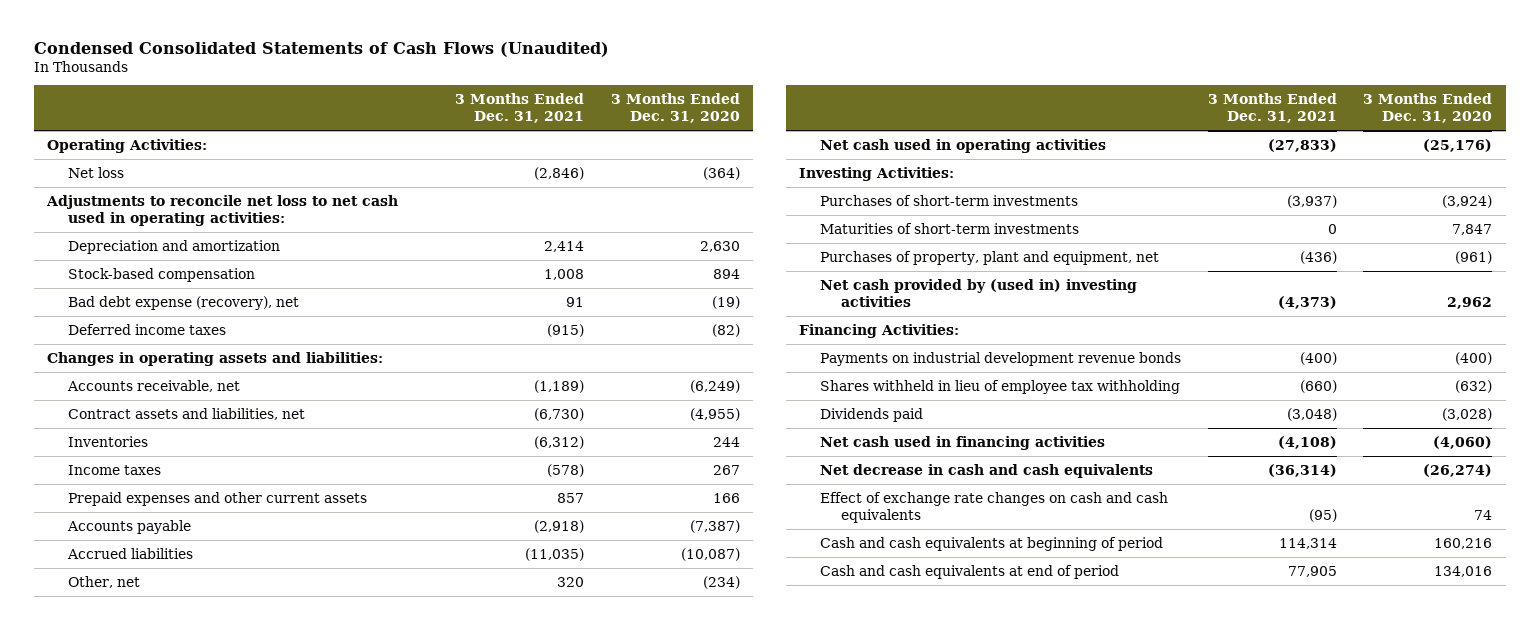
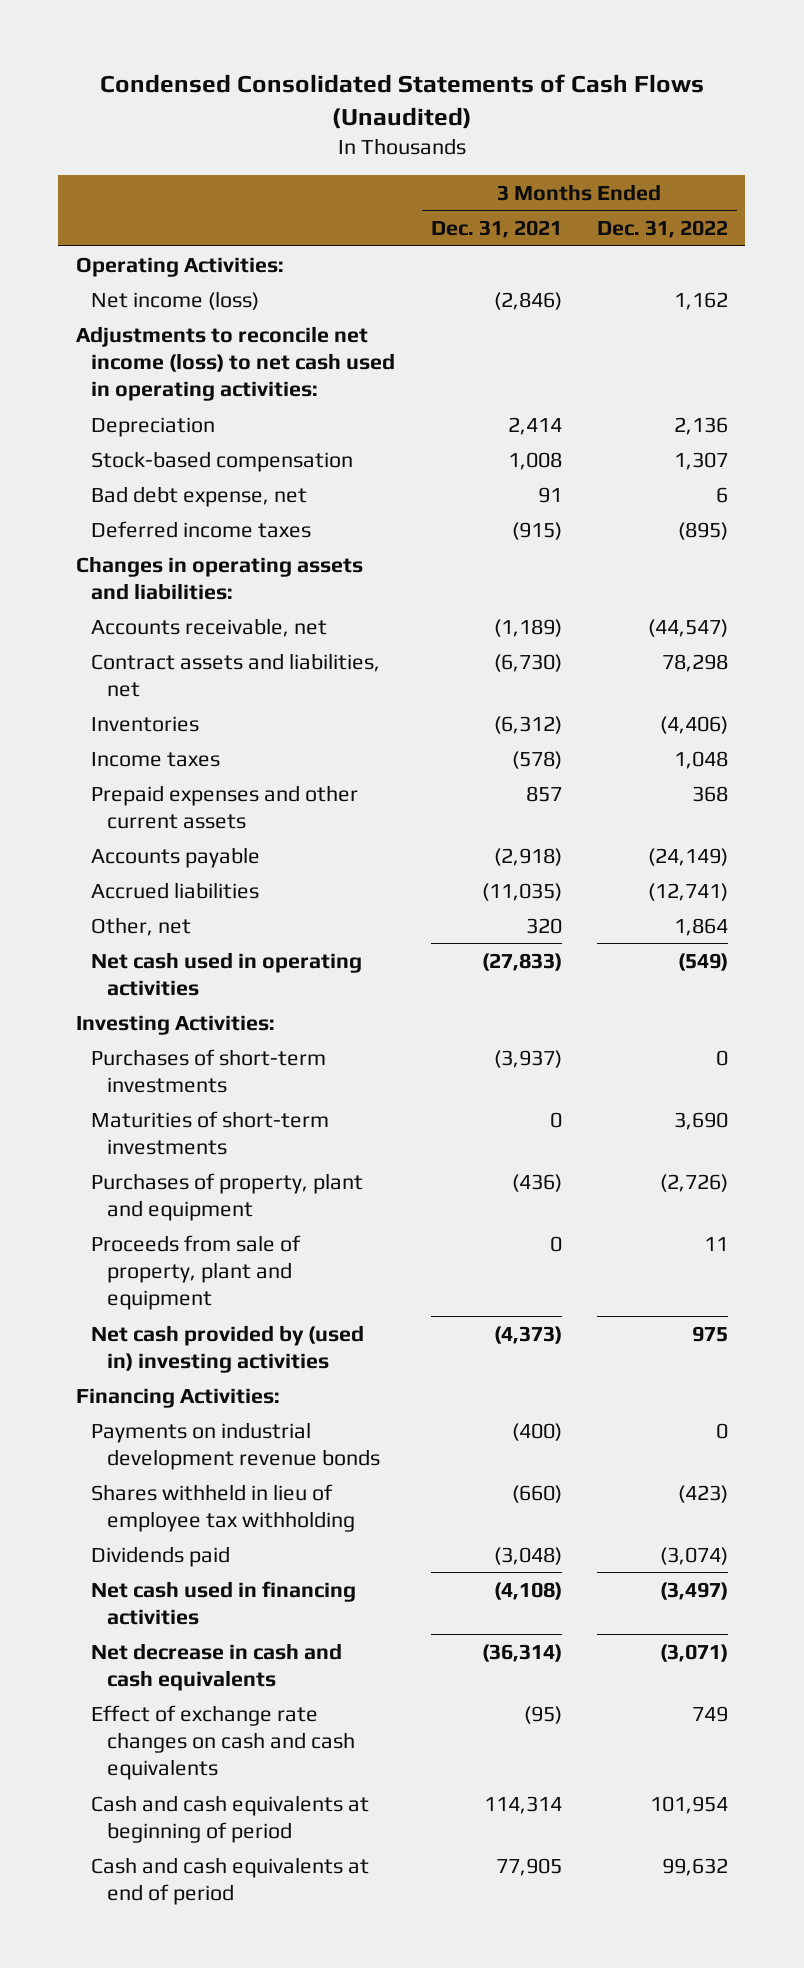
[610,93,740,124] 3 Months Ended Dec. 31, 2020 -> none
none -> [596,220,728,239] Dec. 31, 2022
[67,166,124,178] Net loss -> [91,290,260,310] Net income (loss)
[45,194,398,226] Adjustments to reconcile net loss to net cash used in operating activities: -> [75,325,396,402] Adjustments to reconcile net income (loss) to net cash used in operating activities:
[67,239,280,254] Depreciation and amortization -> [91,416,216,437] Depreciation
[67,295,299,310] Bad debt expense (recovery), net -> [91,485,308,507] Bad debt expense, net
[820,250,1160,265] Purchases of property, plant and equipment, net -> [91,1172,364,1221] Purchases of property, plant and equipment
none -> [91,1234,302,1311] Proceeds from sale of property, plant and equipment

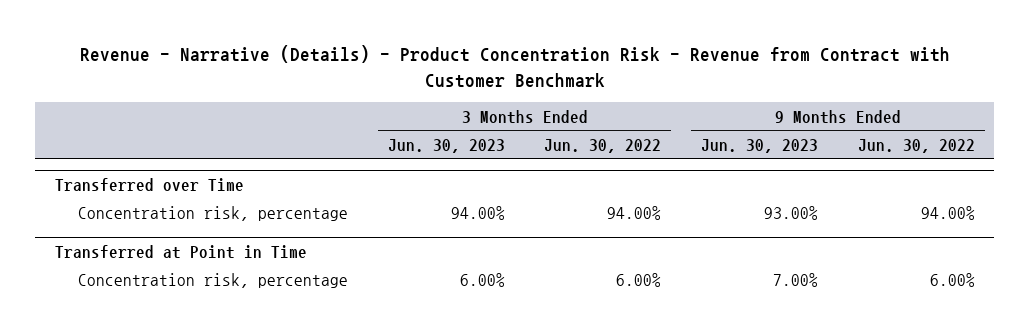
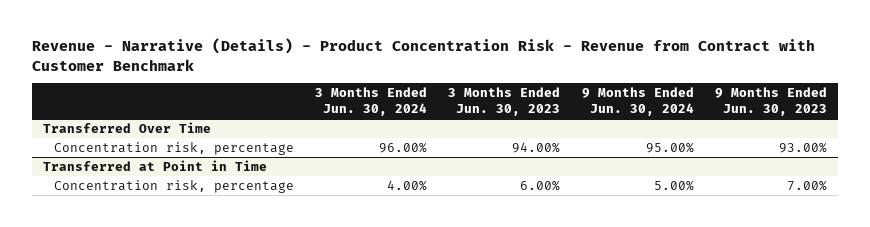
[544,138,662,153] Jun. 30, 2022 -> none
[857,138,975,153] Jun. 30, 2022 -> none
none -> [315,87,428,116] 3 Months Ended Jun. 30, 2024
none -> [581,87,694,116] 9 Months Ended Jun. 30, 2024
[54,177,244,191] Transferred over Time -> [42,121,211,133] Transferred Over Time

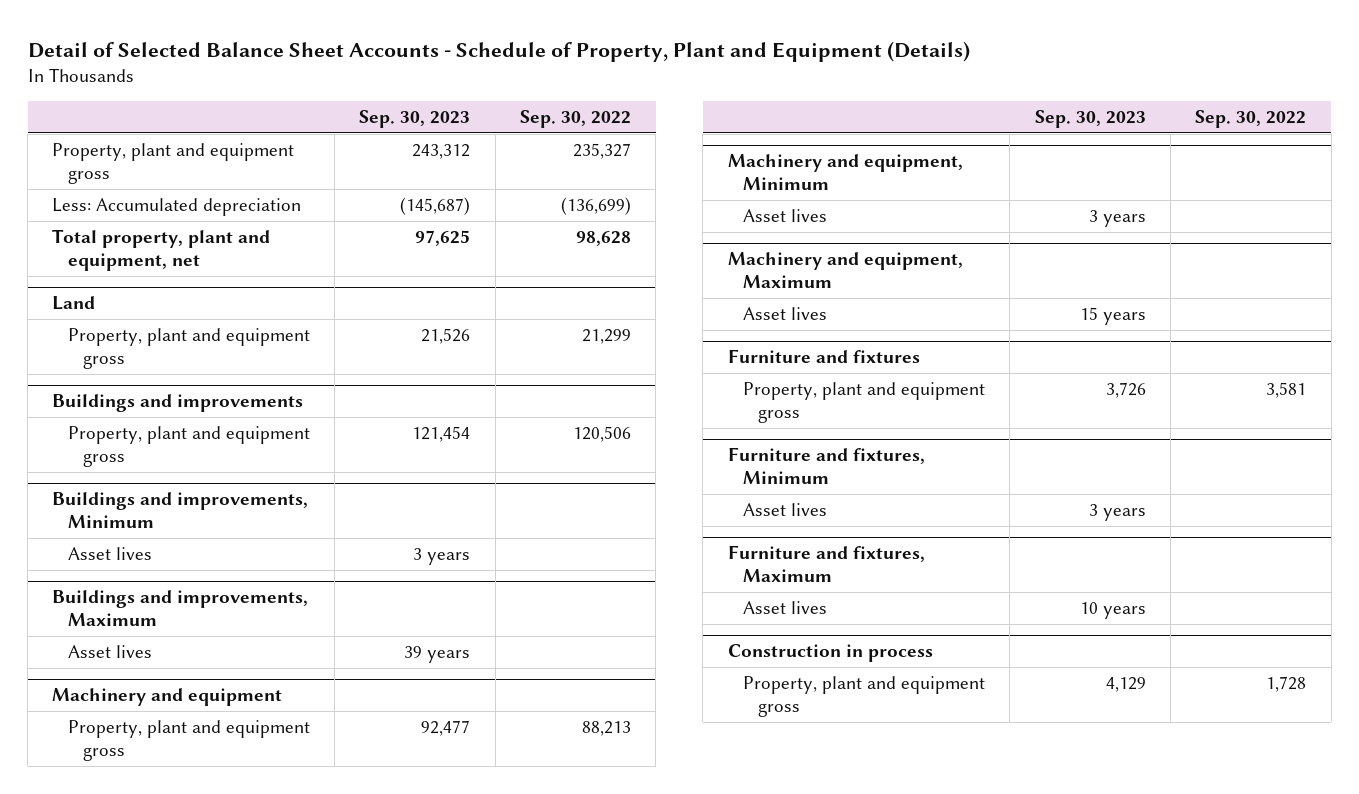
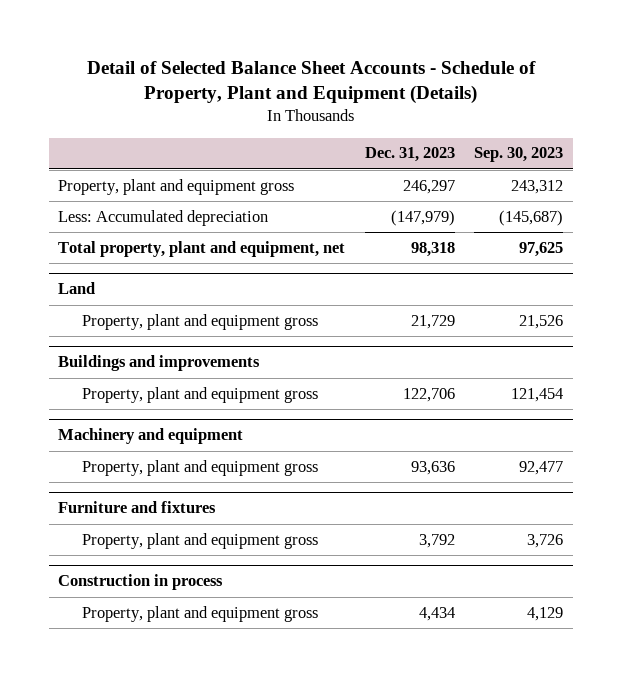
[520,110,632,129] Sep. 30, 2022 -> none
none -> [364,147,455,163] Dec. 31, 2023
[52,492,309,529] Buildings and improvements, Minimum -> none
[67,547,152,561] Asset lives -> none
[52,590,309,627] Buildings and improvements, Maximum -> none
[67,645,152,659] Asset lives -> none
[727,154,963,191] Machinery and equipment, Minimum -> none
[742,209,827,223] Asset lives -> none
[727,252,963,289] Machinery and equipment, Maximum -> none
[742,307,827,321] Asset lives -> none
[727,447,925,485] Furniture and fixtures, Minimum -> none
[742,503,827,517] Asset lives -> none
[727,545,925,583] Furniture and fixtures, Maximum -> none
[742,601,827,615] Asset lives -> none

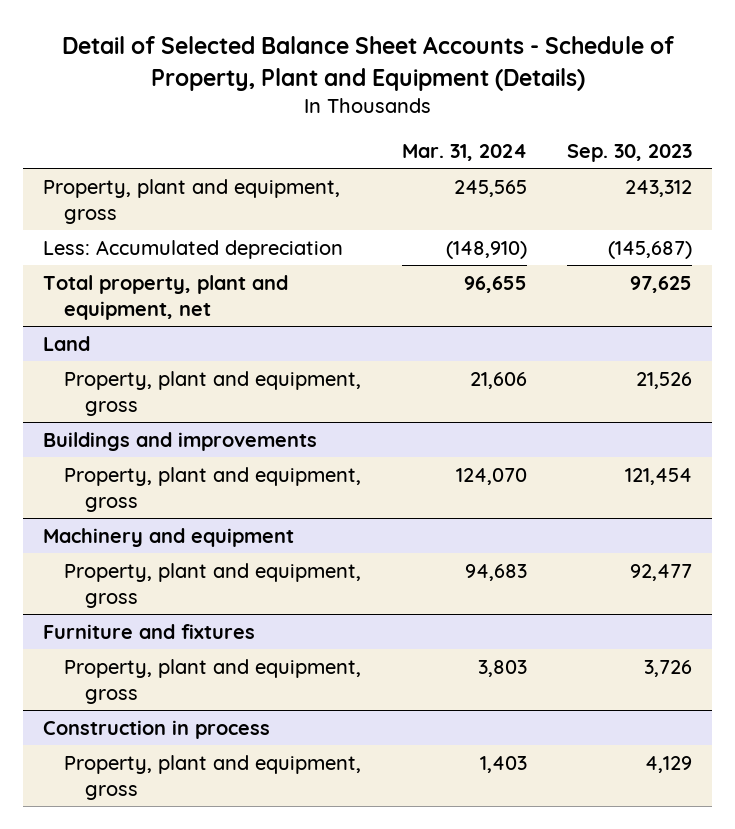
[364,147,455,163] Dec. 31, 2023 -> none
none -> [401,143,527,161] Mar. 31, 2024
[58,178,295,195] Property, plant and equipment gross -> [43,178,341,224] Property, plant and equipment, gross
[82,313,319,330] Property, plant and equipment gross -> [64,370,362,416] Property, plant and equipment, gross
[82,386,319,403] Property, plant and equipment gross -> [64,466,362,512] Property, plant and equipment, gross
[82,459,319,476] Property, plant and equipment gross -> [64,562,362,608] Property, plant and equipment, gross
[82,532,319,549] Property, plant and equipment gross -> [64,658,362,704] Property, plant and equipment, gross
[82,605,319,622] Property, plant and equipment gross -> [64,754,362,800] Property, plant and equipment, gross

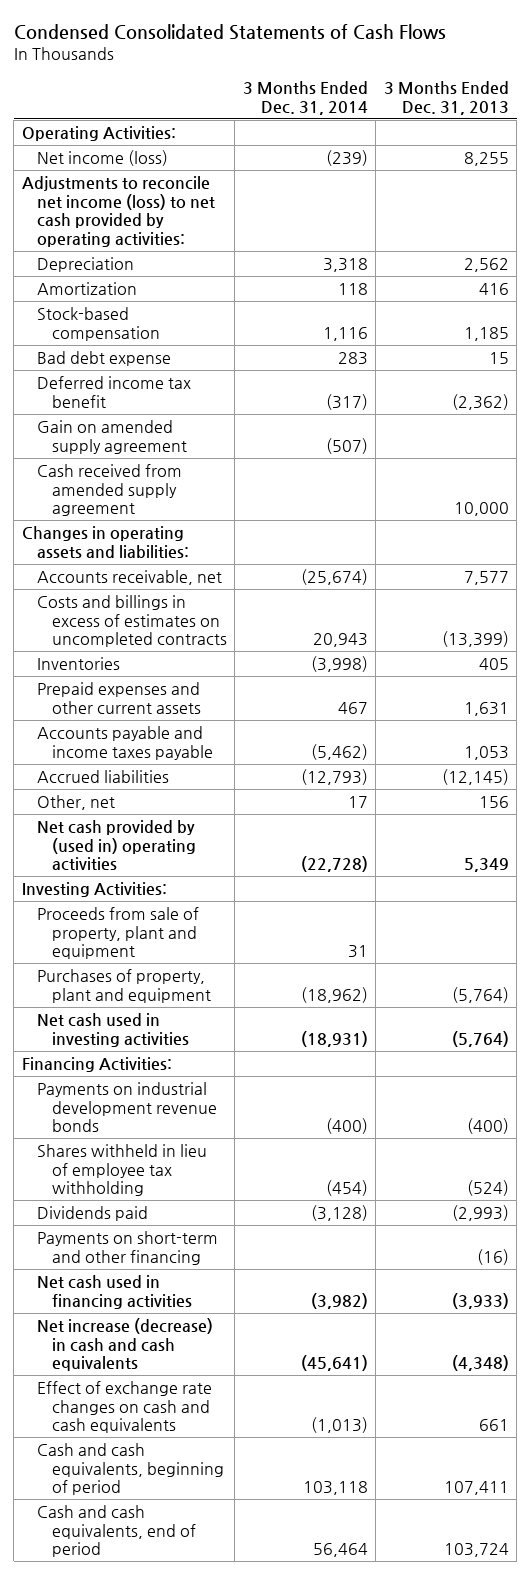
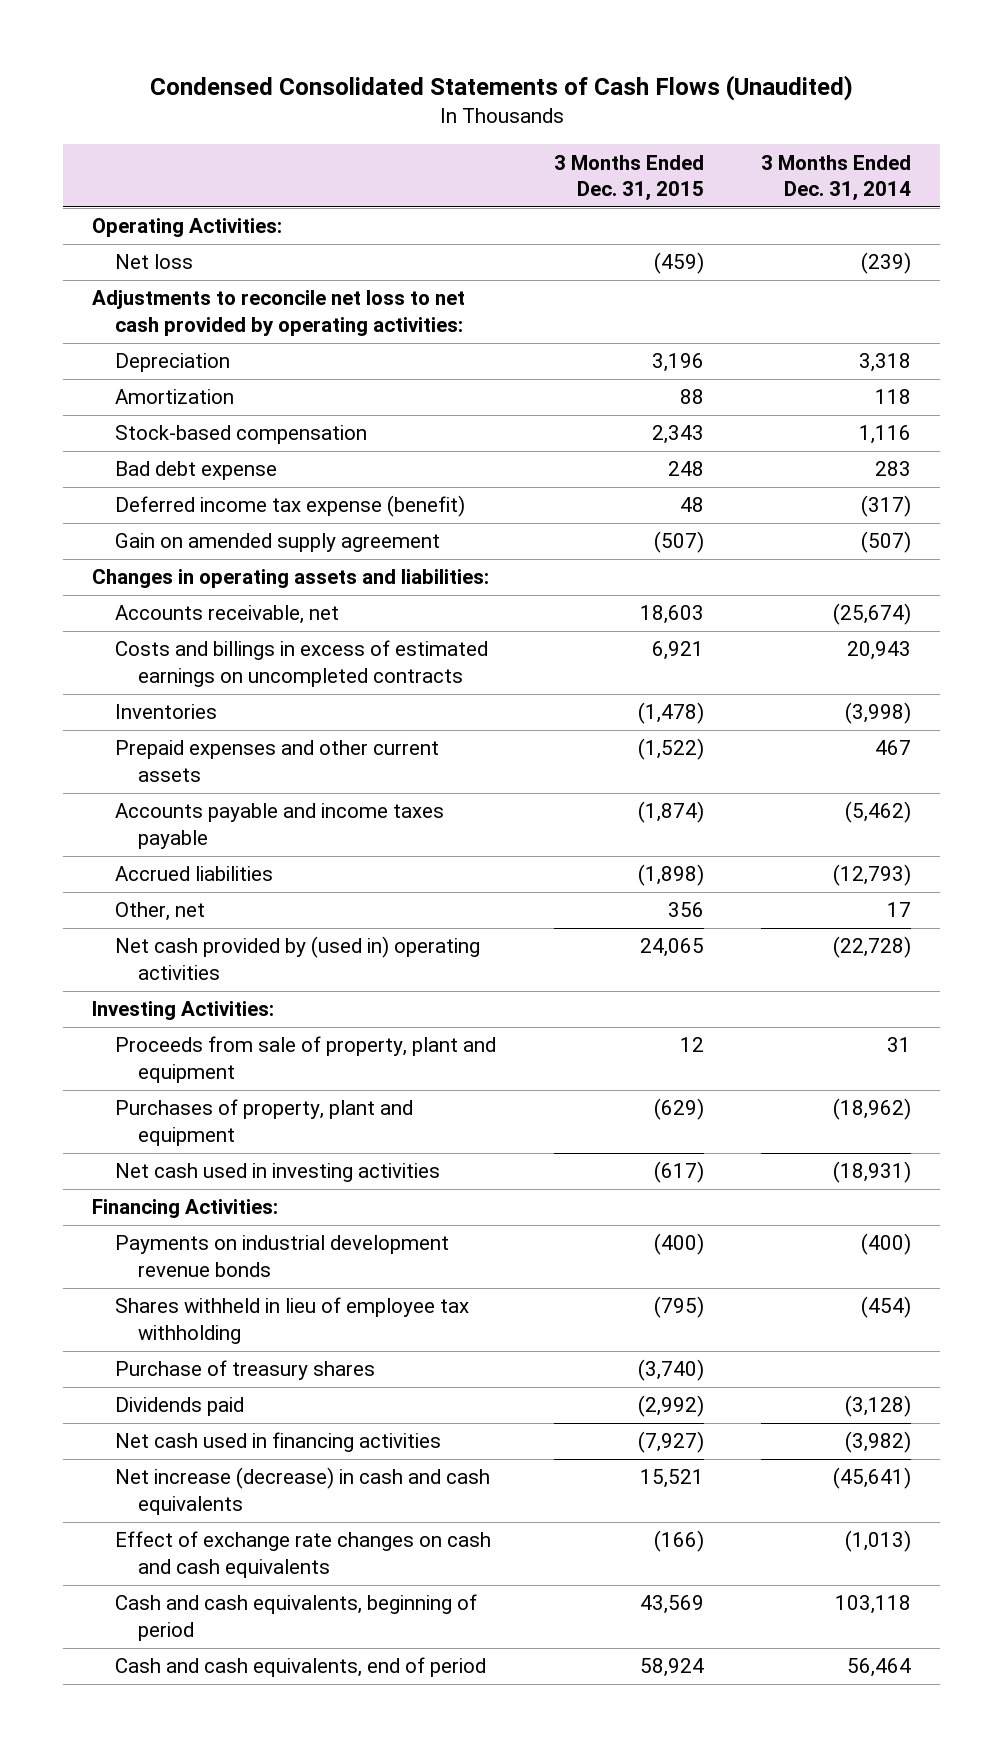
[13,24,446,41] Condensed Consolidated Statements of Cash Flows -> [149,75,853,102] Condensed Consolidated Statements of Cash Flows (Unaudited)
[383,81,509,115] 3 Months Ended Dec. 31, 2013 -> none
none -> [553,154,704,202] 3 Months Ended Dec. 31, 2015
[36,149,168,166] Net income (loss) -> [115,254,194,270] Net loss
[21,175,215,248] Adjustments to reconcile net income (loss) to net cash provided by operating activities: -> [91,290,465,337] Adjustments to reconcile net loss to net cash provided by operating activities:
[36,375,191,408] Deferred income tax benefit -> [115,495,466,518] Deferred income tax expense (benefit)
[36,463,182,517] Cash received from amended supply agreement -> none
[36,594,227,648] Costs and billings in excess of estimates on uncompleted contracts -> [115,640,489,688] Costs and billings in excess of estimated earnings on uncompleted contracts
none -> [115,1360,376,1381] Purchase of treasury shares
[36,1230,218,1265] Payments on short-term and other financing -> none

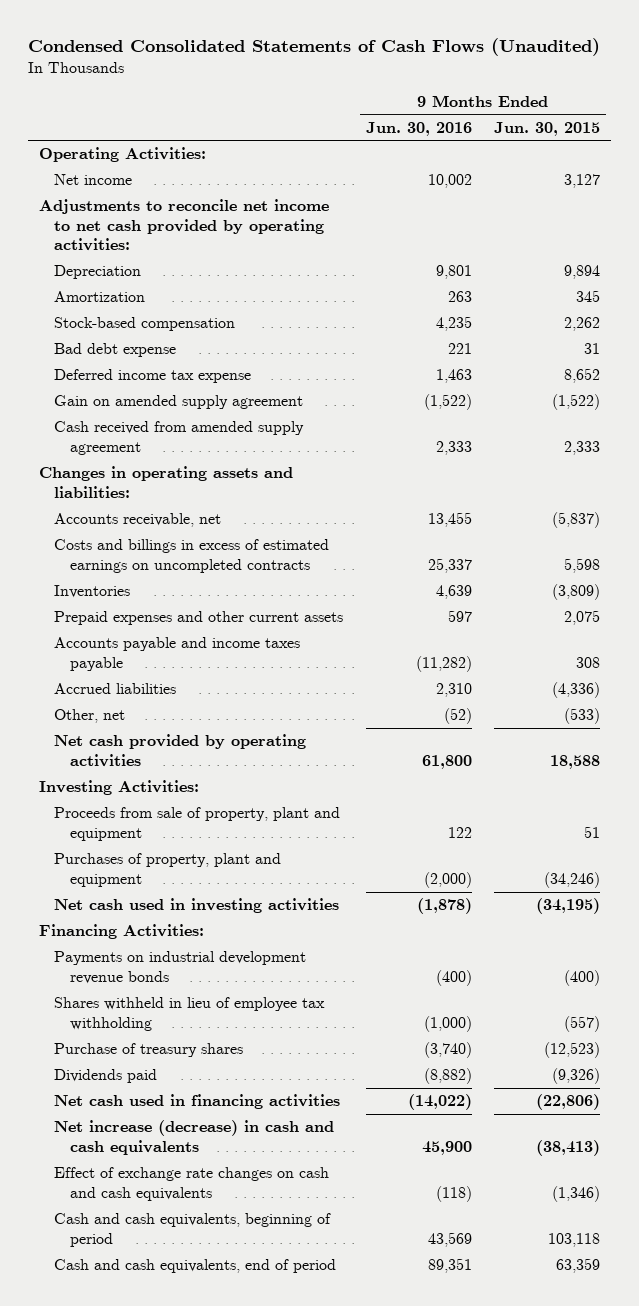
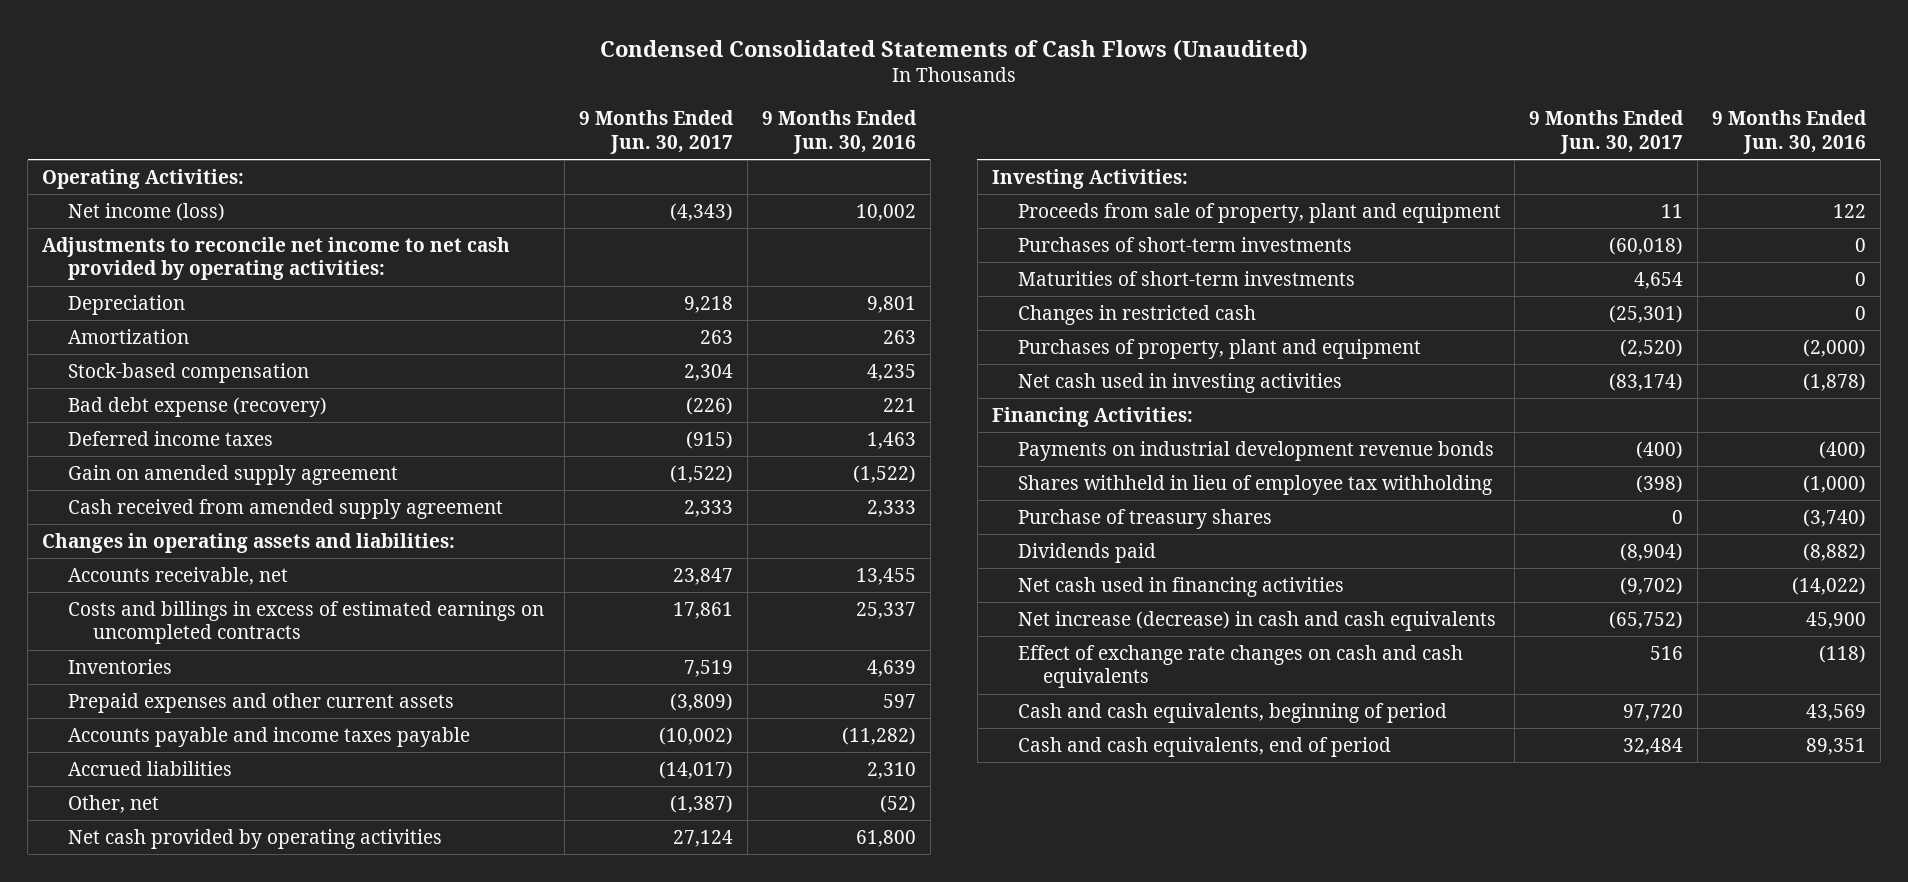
[493,121,600,136] Jun. 30, 2015 -> none
none -> [579,110,735,154] 9 Months Ended Jun. 30, 2017
[54,174,133,186] Net income -> [67,203,225,222] Net income (loss)
[54,343,177,358] Bad debt expense -> [67,397,327,418] Bad debt expense (recovery)
[54,369,252,384] Deferred income tax expense -> [67,431,273,447] Deferred income taxes
none -> [1017,237,1352,253] Purchases of short-term investments
none -> [1017,271,1355,287] Maturities of short-term investments
none -> [1017,305,1256,326] Changes in restricted cash

